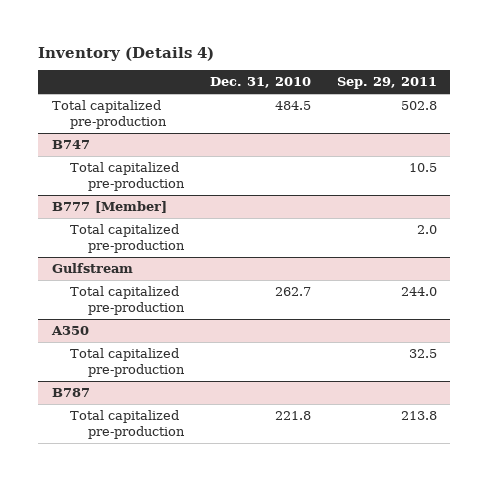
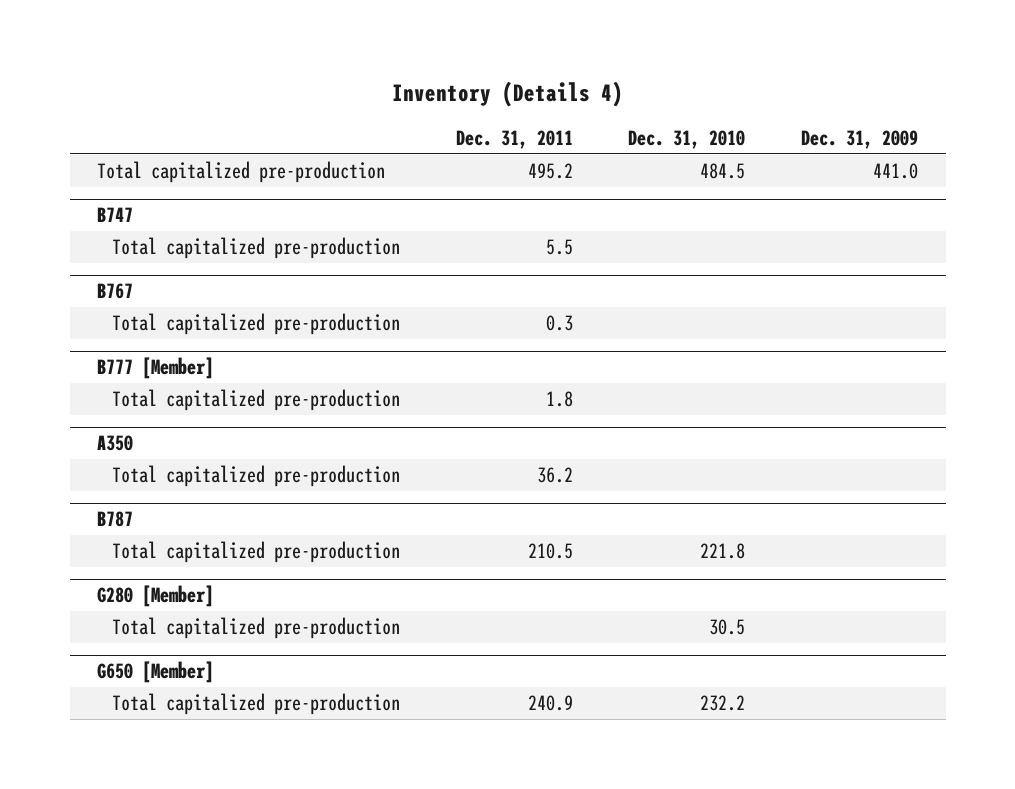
[337,77,438,90] Sep. 29, 2011 -> none
none -> [455,129,573,149] Dec. 31, 2011
none -> [800,129,918,149] Dec. 31, 2009
none -> [97,283,134,300] B767
none -> [112,313,401,336] Total capitalized pre-production
[51,263,133,274] Gulfstream -> none
[69,286,185,315] Total capitalized pre-production -> none
none -> [97,585,215,608] G280 [Member]
none -> [112,617,401,640] Total capitalized pre-production
none -> [97,661,215,684] G650 [Member]
none -> [112,693,401,716] Total capitalized pre-production

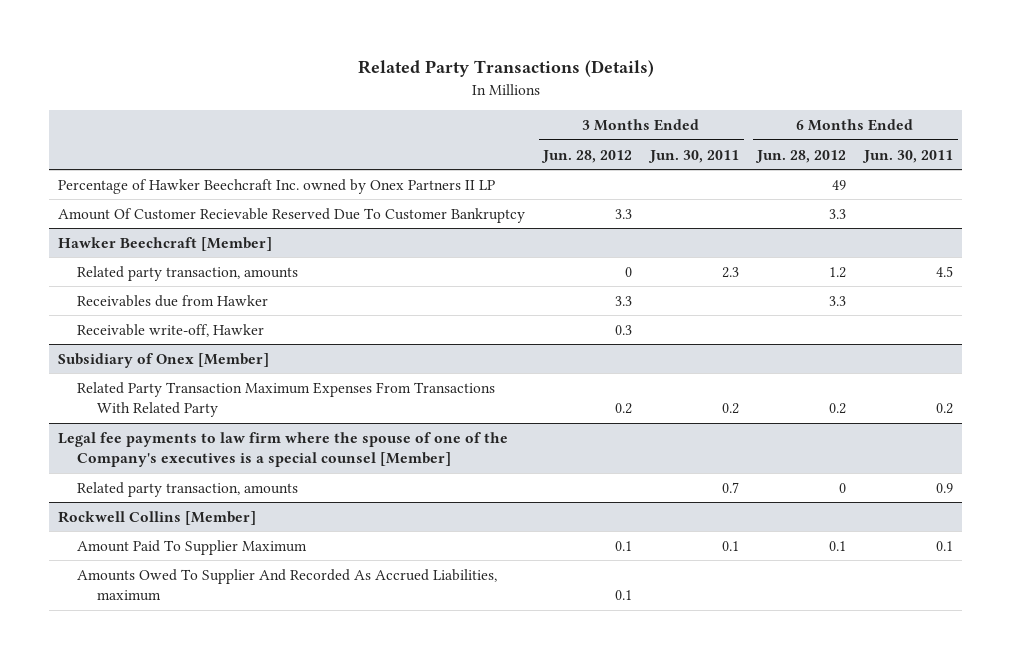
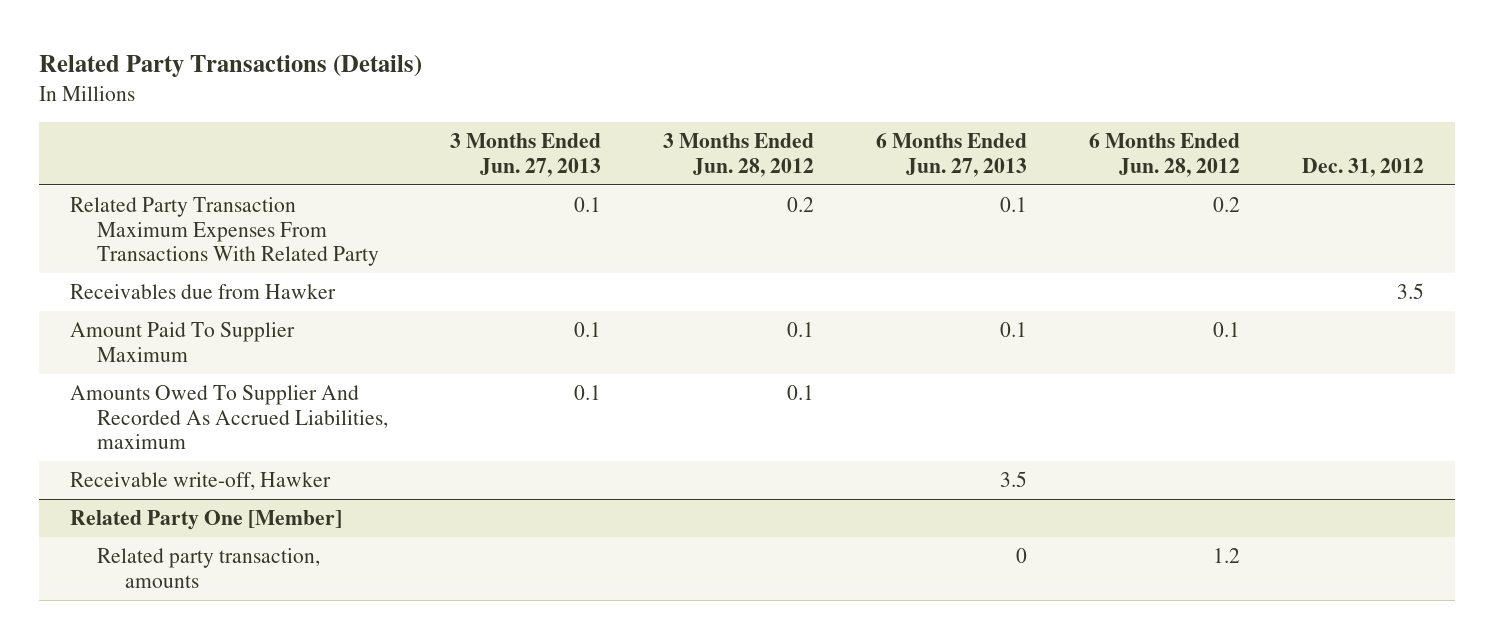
[648,149,740,163] Jun. 30, 2011 -> none
[862,149,954,163] Jun. 30, 2011 -> none
none -> [450,132,602,177] 3 Months Ended Jun. 27, 2013
none -> [876,132,1028,177] 6 Months Ended Jun. 27, 2013
none -> [1302,157,1425,177] Dec. 31, 2012
[58,178,496,194] Percentage of Hawker Beechcraft Inc. owned by Onex Partners II LP -> none
[58,207,526,223] Amount Of Customer Recievable Reserved Due To Customer Bankruptcy -> none
[58,236,273,251] Hawker Beechcraft [Member] -> none
[77,265,299,281] Related party transaction, amounts -> none
[77,294,269,307] Receivables due from Hawker -> none
[77,323,265,337] Receivable write-off, Hawker -> none
[58,352,270,368] Subsidiary of Onex [Member] -> none
[77,381,496,418] Related Party Transaction Maximum Expenses From Transactions With Related Party -> none
[58,431,509,468] Legal fee payments to law firm where the spouse of one of the Company's executives is a special counsel [Member] -> none
[77,481,299,497] Related party transaction, amounts -> none
[58,510,257,525] Rockwell Collins [Member] -> none
[77,539,308,555] Amount Paid To Supplier Maximum -> none
[77,568,498,602] Amounts Owed To Supplier And Recorded As Accrued Liabilities, maximum -> none
none -> [69,197,380,267] Related Party Transaction Maximum Expenses From Transactions With Related Party
none -> [69,284,336,300] Receivables due from Hawker
none -> [69,322,295,362] Amount Paid To Supplier Maximum
none -> [69,385,389,450] Amounts Owed To Supplier And Recorded As Accrued Liabilities, maximum
none -> [69,472,331,491] Receivable write-off, Hawker
none -> [69,510,342,531] Related Party One [Member]
none -> [97,548,321,588] Related party transaction, amounts

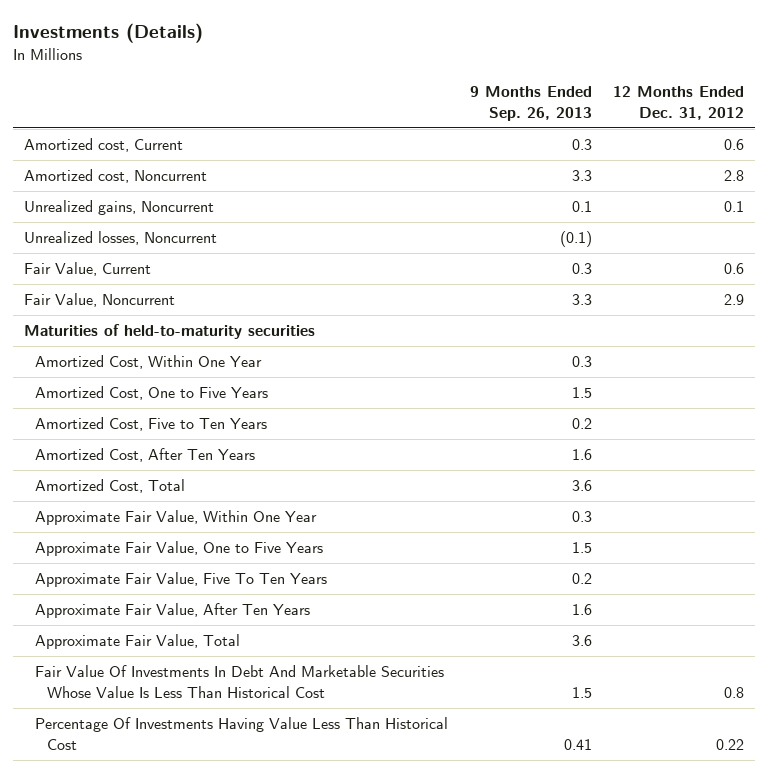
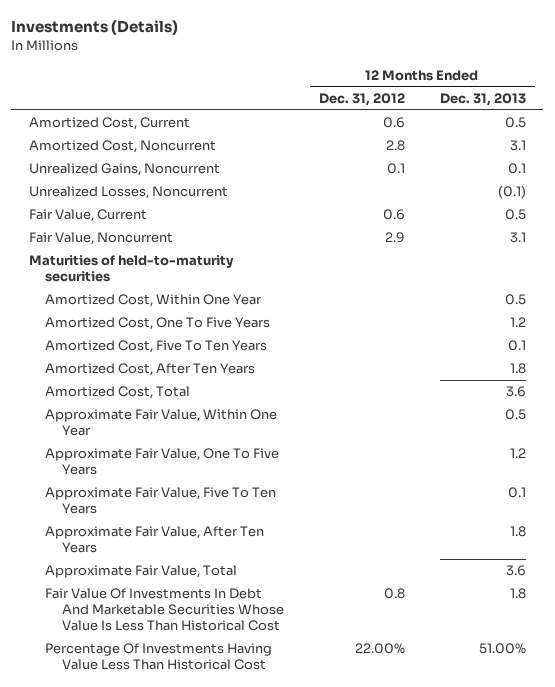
[469,86,592,121] 9 Months Ended Sep. 26, 2013 -> none
none -> [439,92,526,106] Dec. 31, 2013
[23,138,183,153] Amortized cost, Current -> [29,117,191,131] Amortized Cost, Current
[23,169,207,184] Amortized cost, Noncurrent -> [29,140,217,154] Amortized Cost, Noncurrent
[23,200,214,216] Unrealized gains, Noncurrent -> [29,163,221,177] Unrealized Gains, Noncurrent
[23,231,217,246] Unrealized losses, Noncurrent -> [29,186,229,200] Unrealized Losses, Noncurrent
[35,386,269,401] Amortized Cost, One to Five Years -> [45,317,271,331] Amortized Cost, One To Five Years
[35,417,268,432] Amortized Cost, Five to Ten Years -> [45,340,268,354] Amortized Cost, Five To Ten Years
[35,541,324,557] Approximate Fair Value, One to Five Years -> [45,448,280,476] Approximate Fair Value, One To Five Years
[716,738,745,750] 0.22 -> [354,643,405,655] 22.00%

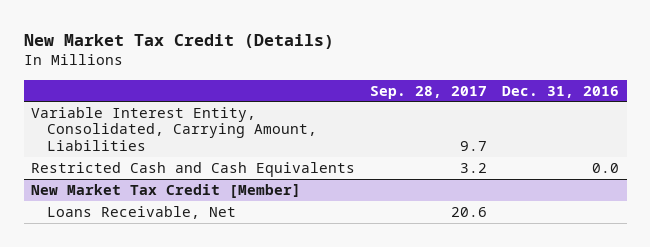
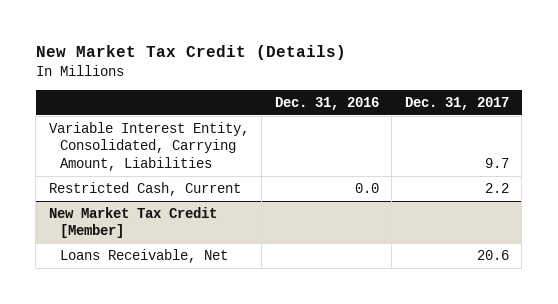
[370,85,488,99] Sep. 28, 2017 -> none
none -> [404,96,509,110] Dec. 31, 2017
[31,161,356,177] Restricted Cash and Cash Equivalents -> none
none -> [48,181,241,196] Restricted Cash, Current

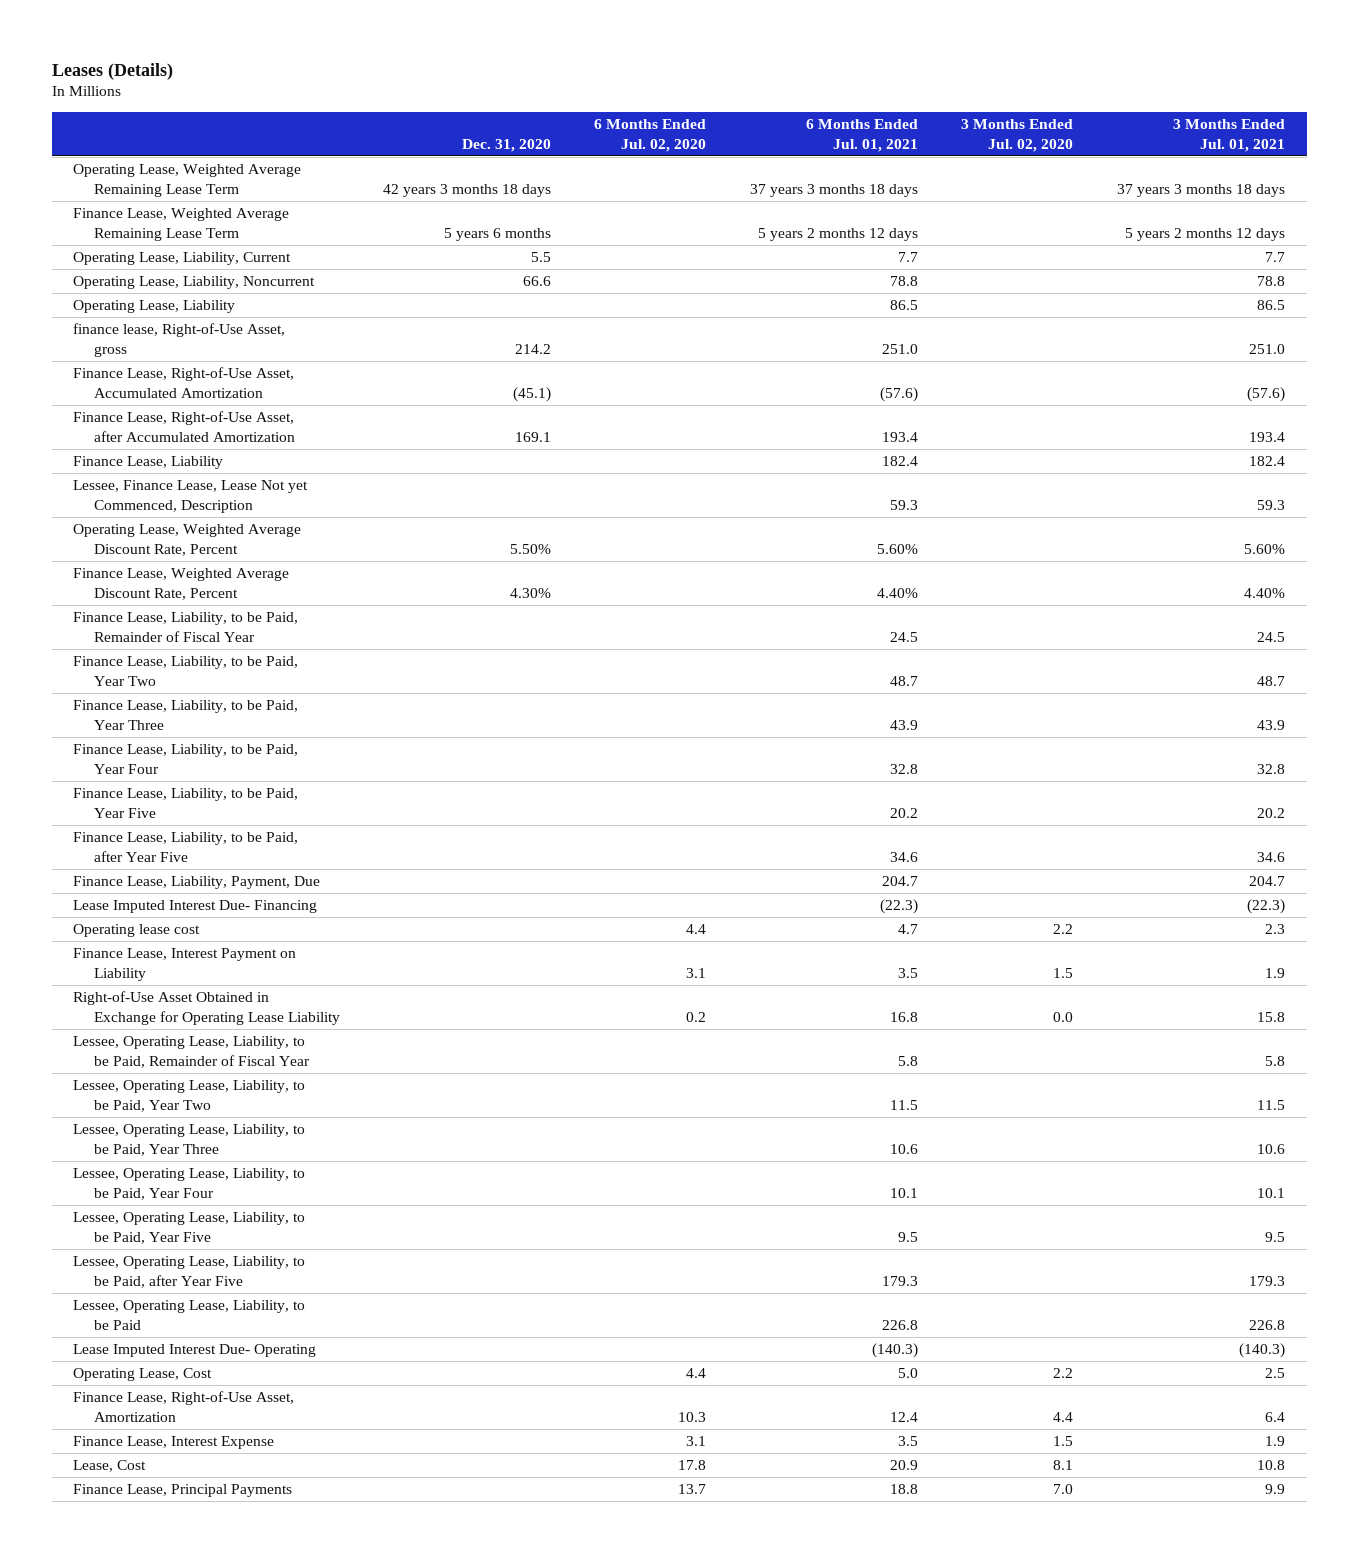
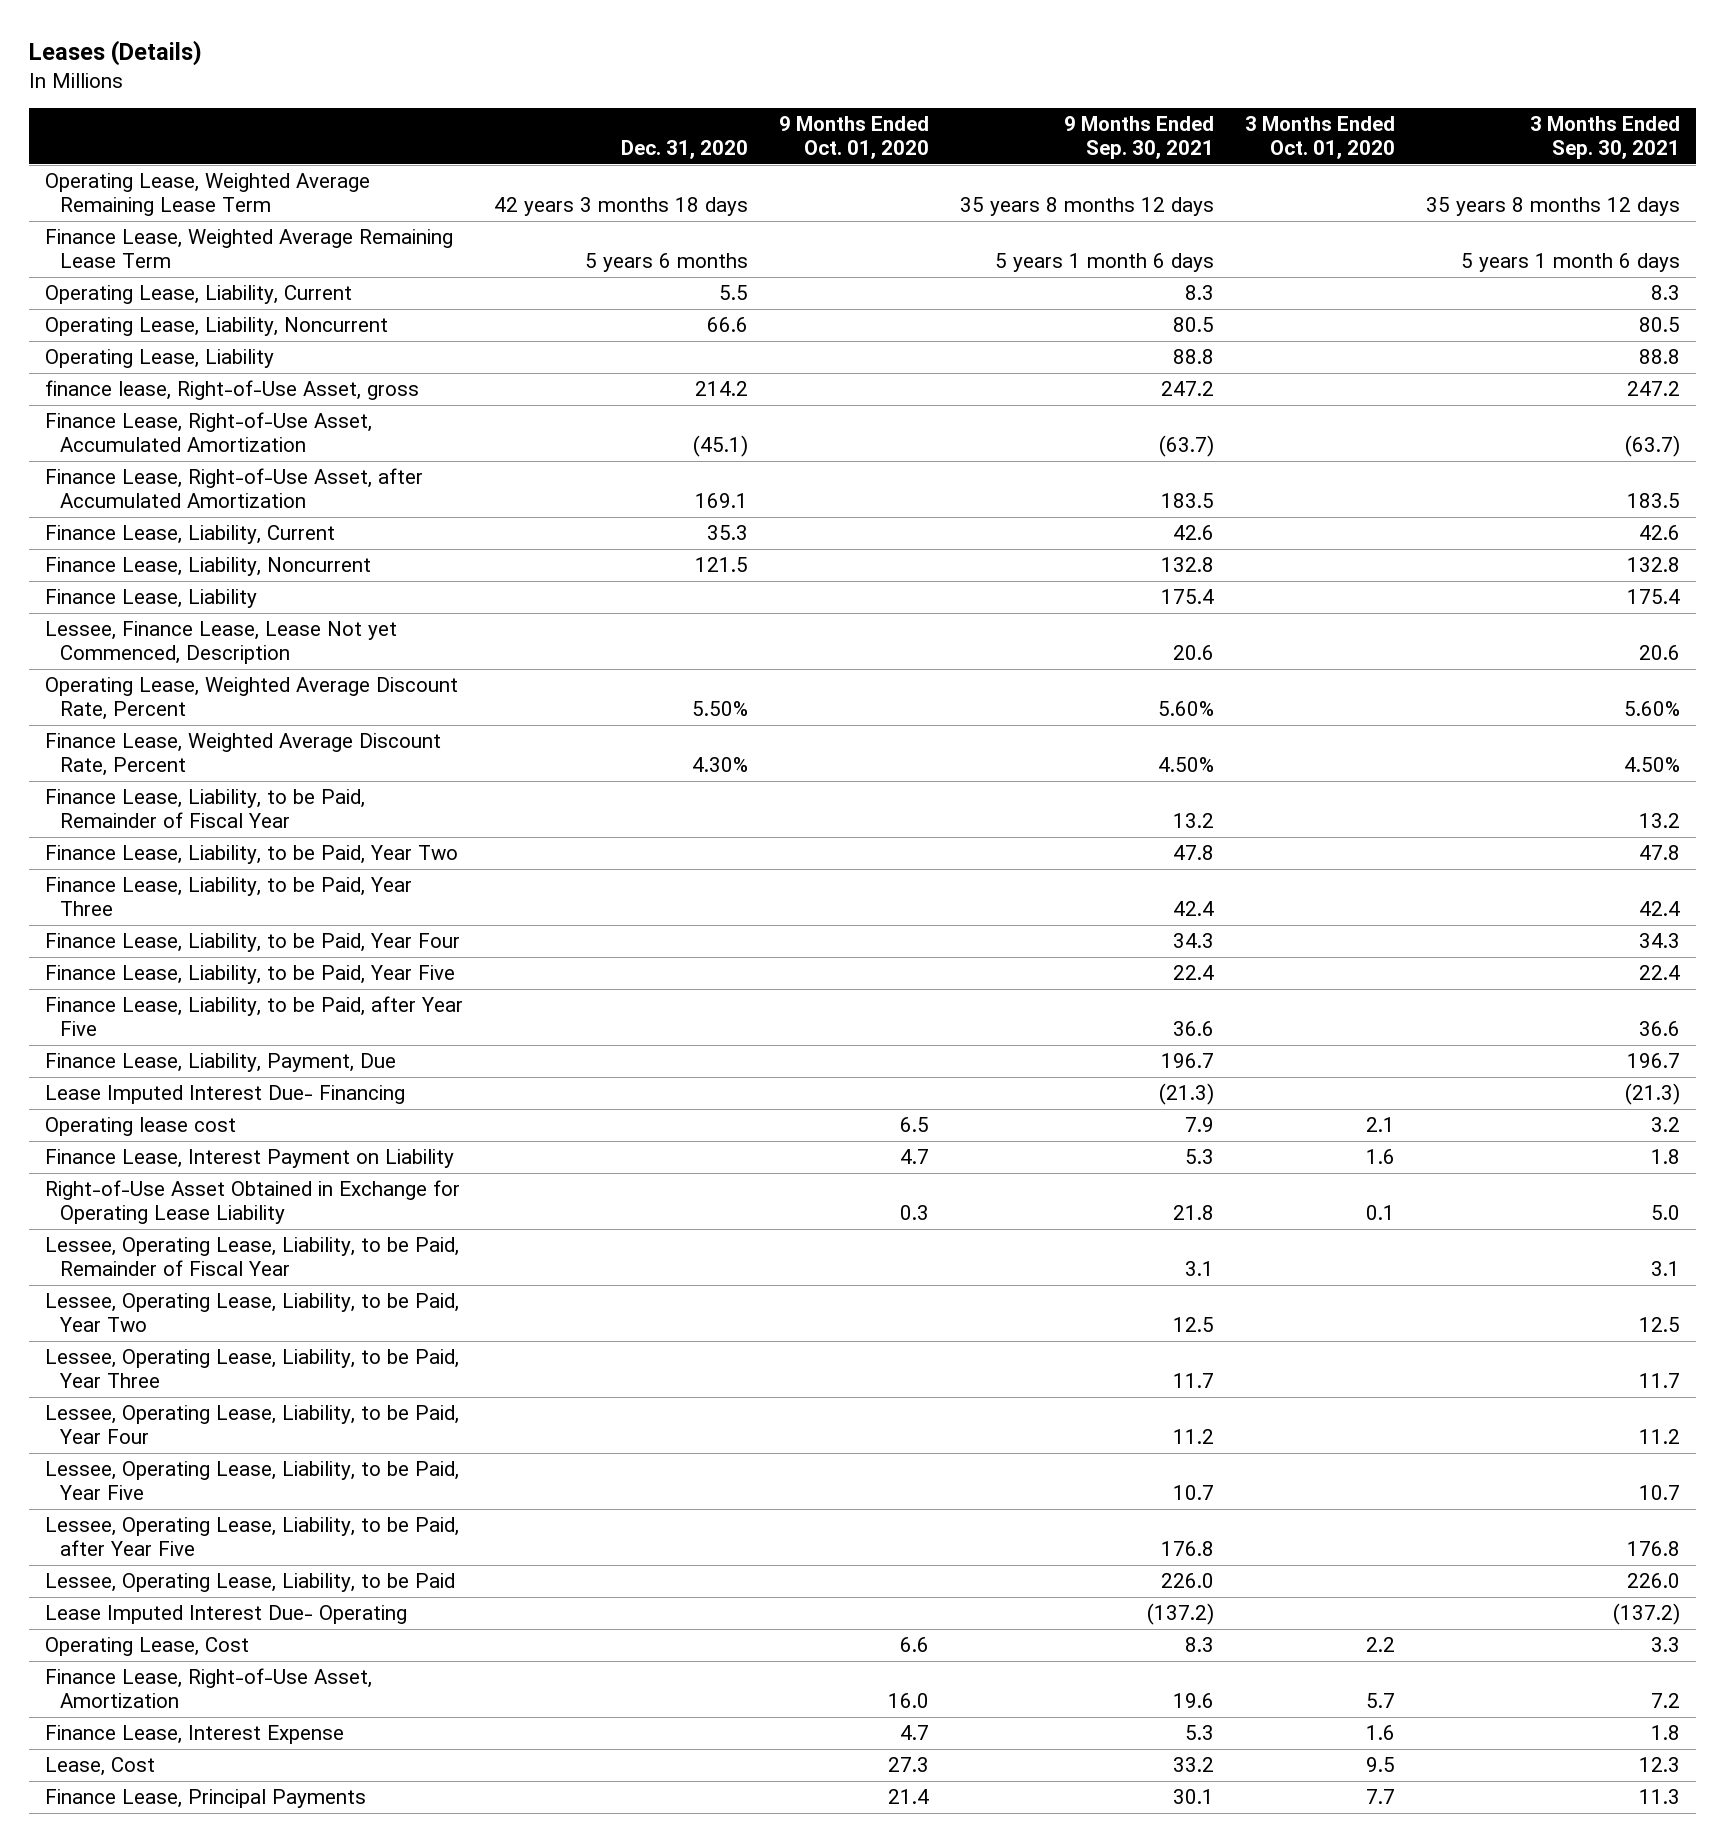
[594,119,707,152] 6 Months Ended Jul. 02, 2020 -> none
[805,119,918,152] 6 Months Ended Jul. 01, 2021 -> none
[961,119,1074,152] 3 Months Ended Jul. 02, 2020 -> none
[1172,119,1285,152] 3 Months Ended Jul. 01, 2021 -> none
none -> [778,116,929,159] 9 Months Ended Oct. 01, 2020
none -> [1063,116,1214,159] 9 Months Ended Sep. 30, 2021
none -> [1245,116,1396,159] 3 Months Ended Oct. 01, 2020
none -> [1530,116,1681,159] 3 Months Ended Sep. 30, 2021
none -> [44,525,335,545] Finance Lease, Liability, Current
none -> [44,557,371,577] Finance Lease, Liability, Noncurrent

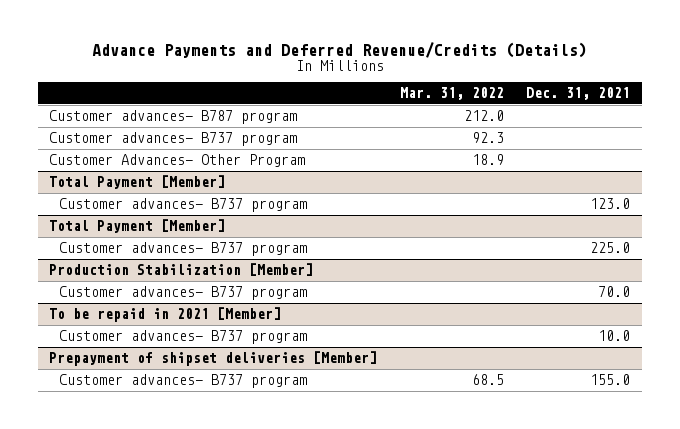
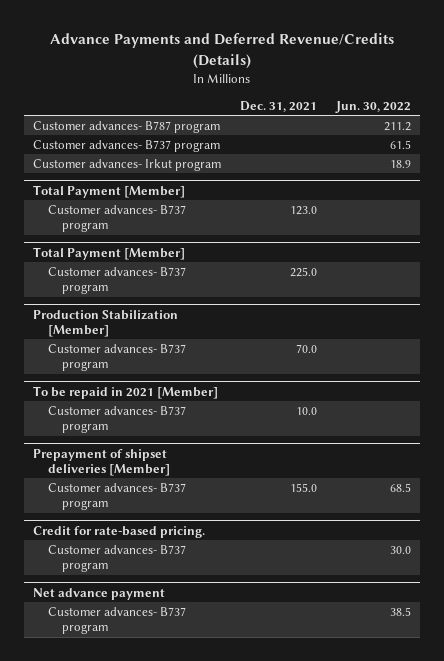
[399,87,504,101] Mar. 31, 2022 -> none
none -> [334,100,411,113] Jun. 30, 2022
[49,154,306,168] Customer Advances- Other Program -> [33,158,222,171] Customer advances- Irkut program
none -> [33,525,206,538] Credit for rate-based pricing.
none -> [47,544,186,573] Customer advances- B737 program
none -> [33,587,166,600] Net advance payment
none -> [47,606,186,635] Customer advances- B737 program

